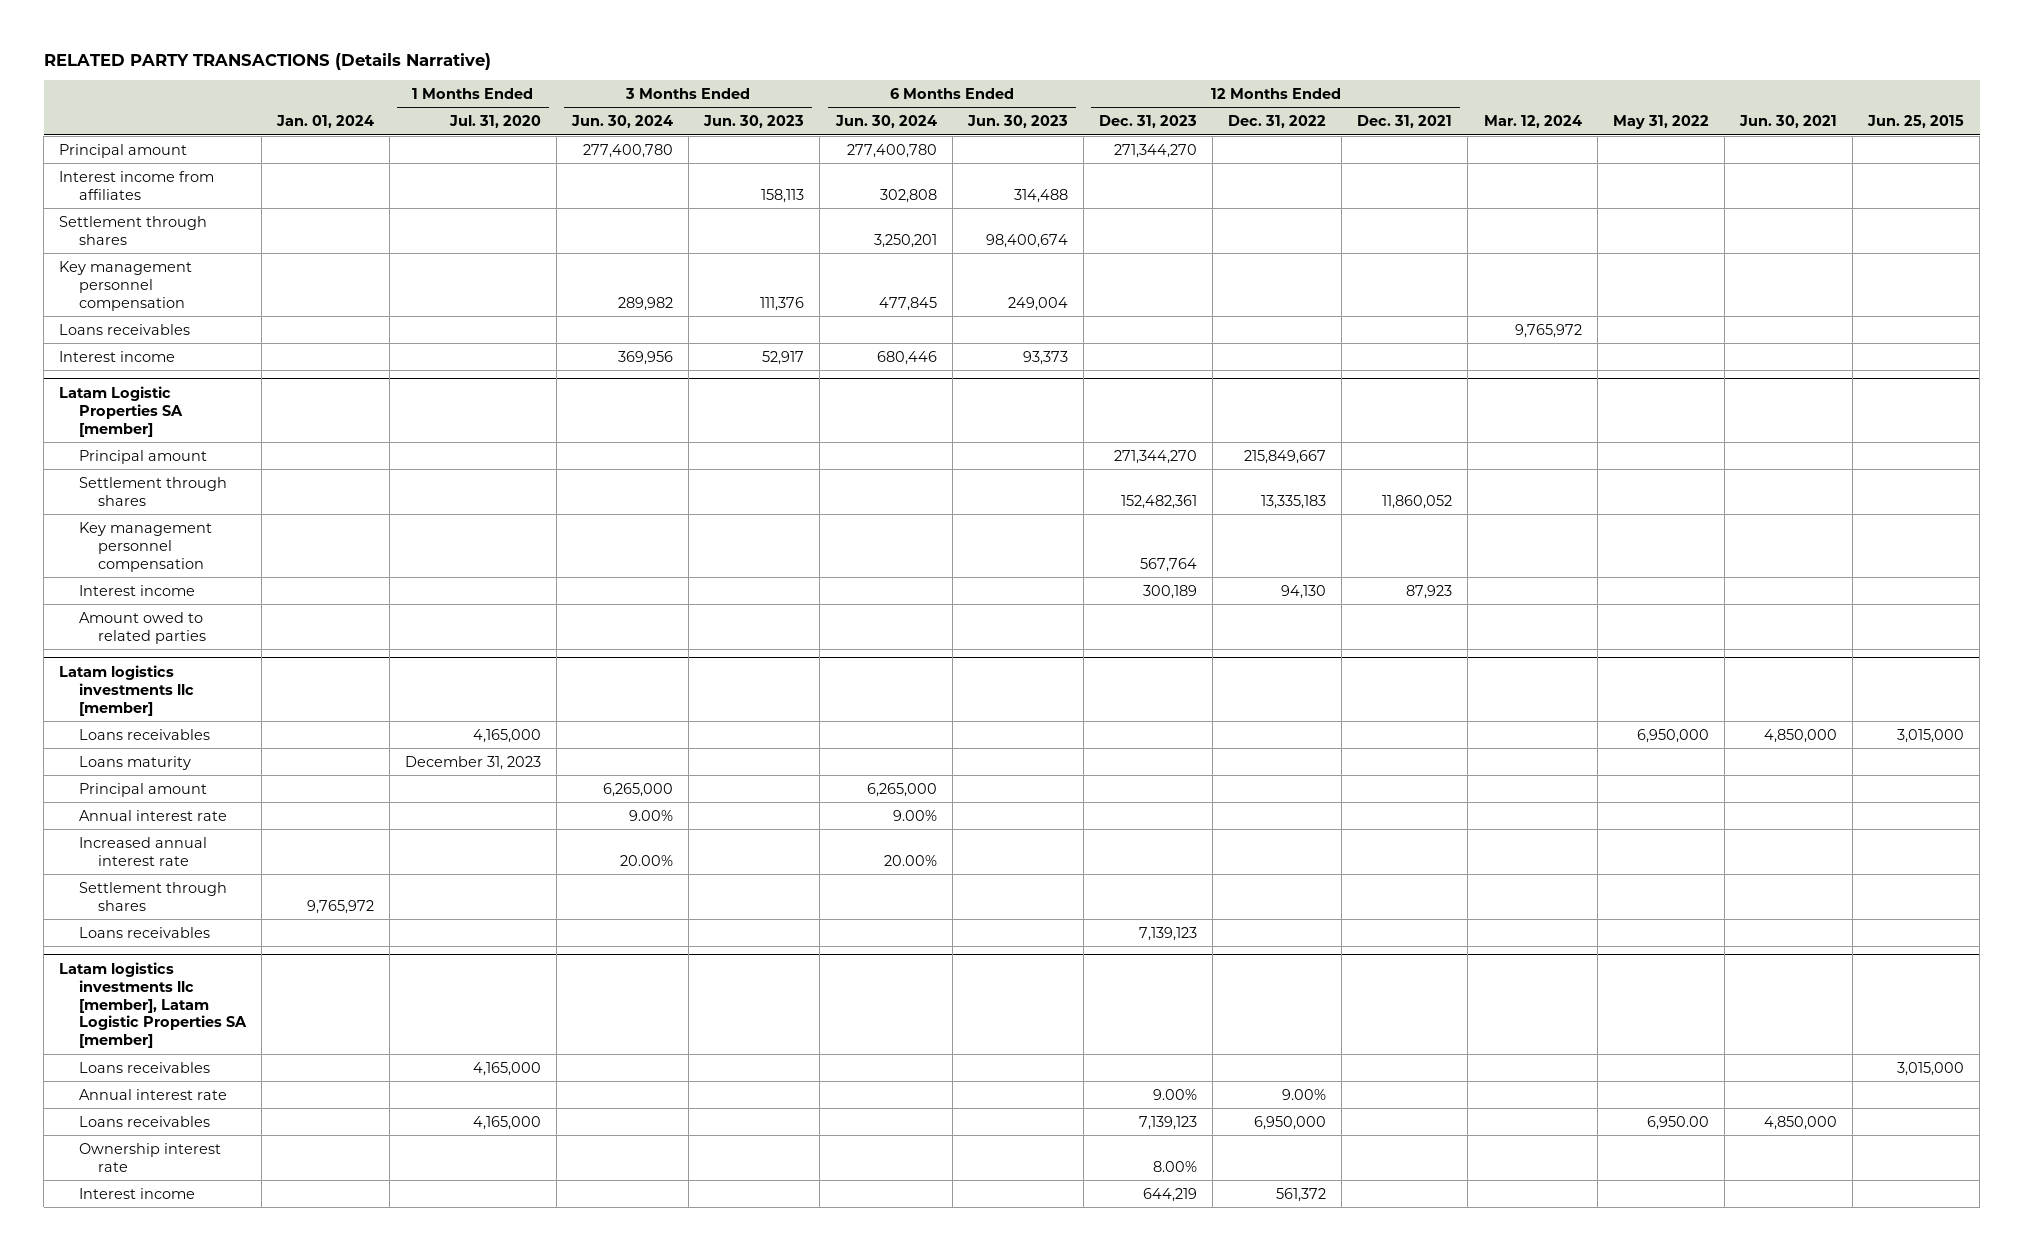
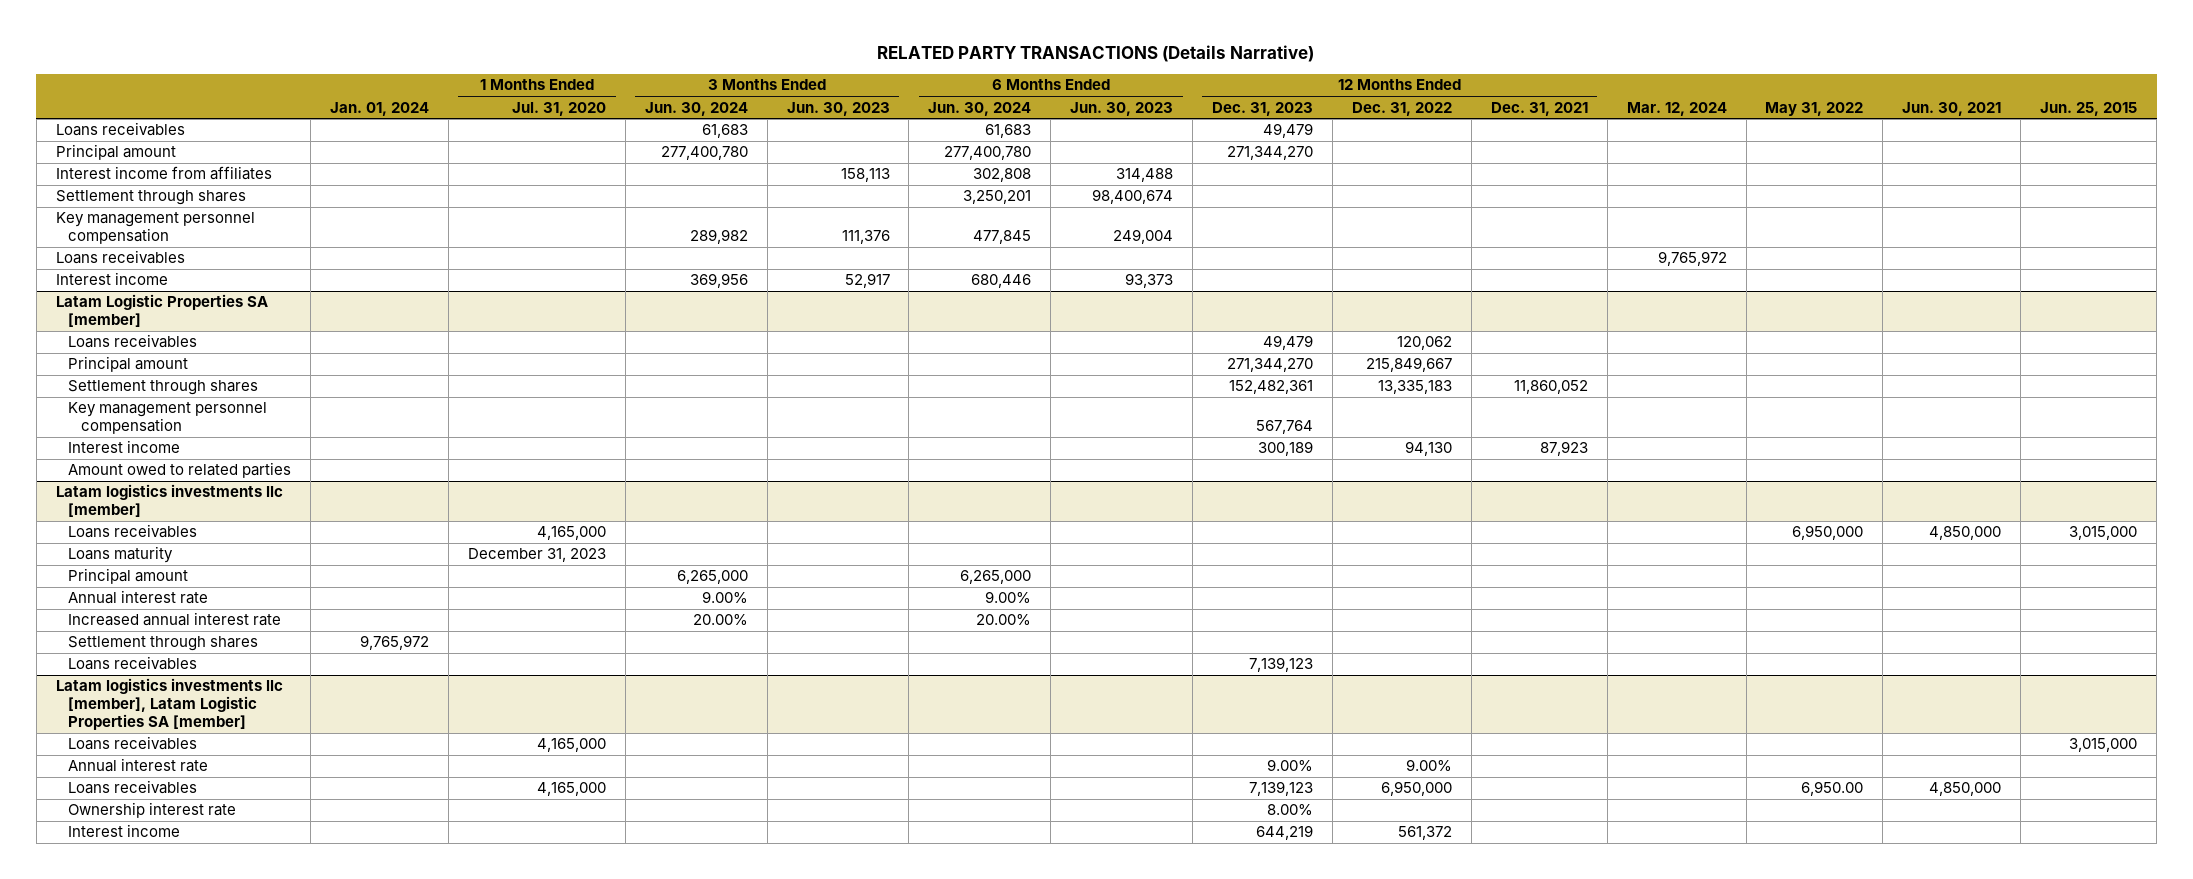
none -> [55,122,185,137] Loans receivables
none -> [68,334,198,349] Loans receivables

